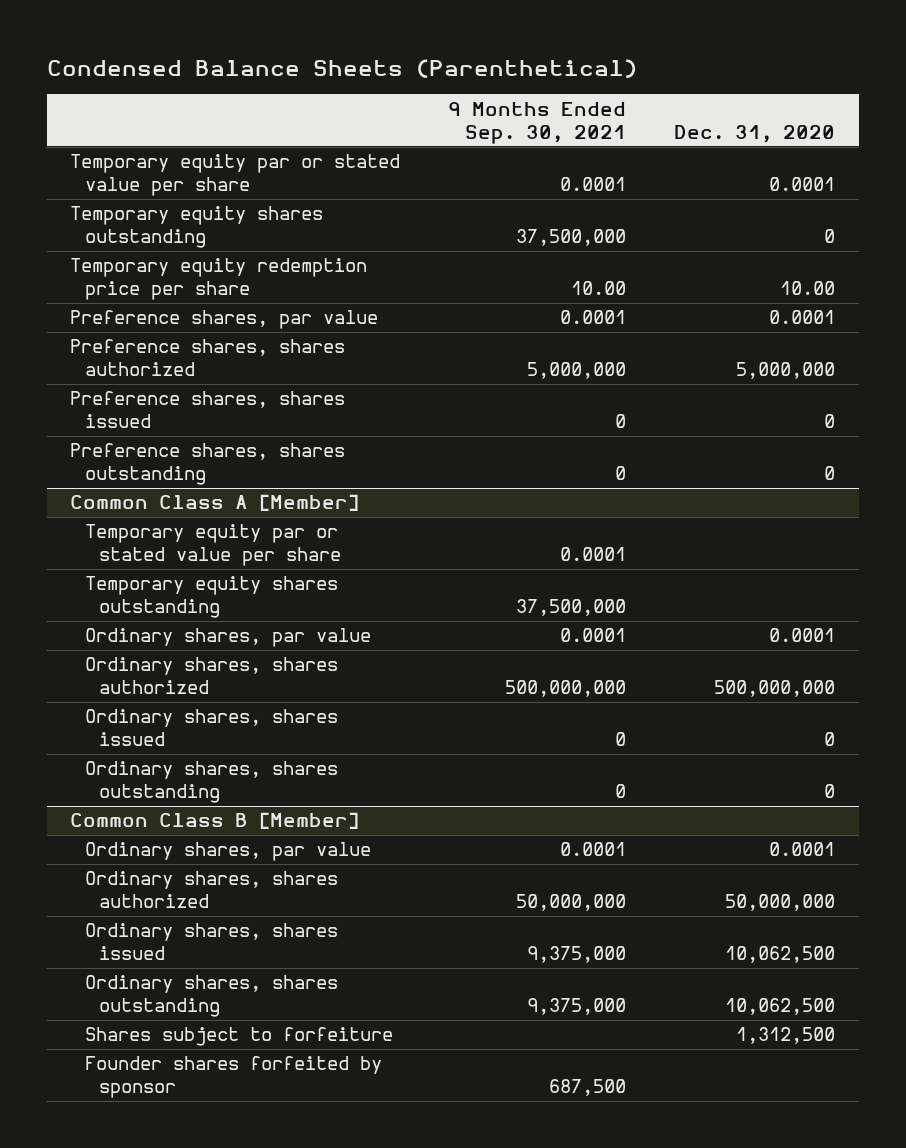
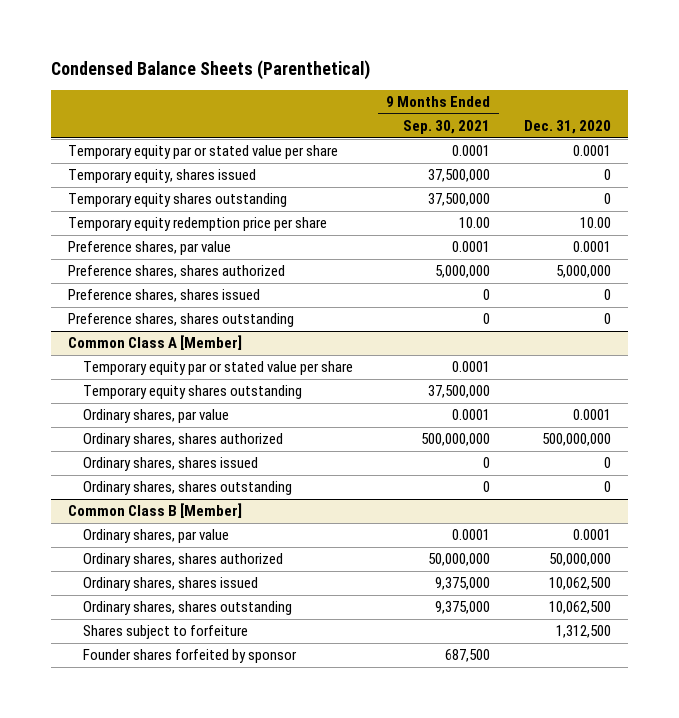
none -> [67,169,256,184] Temporary equity, shares issued

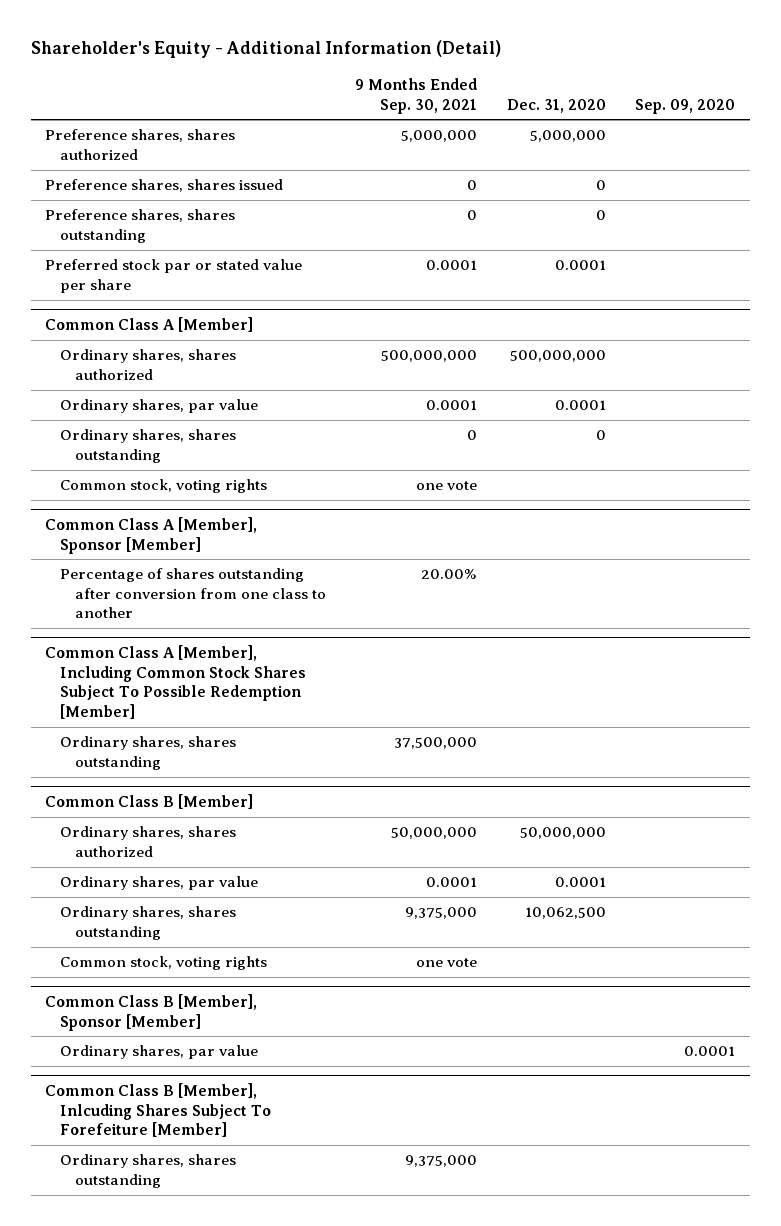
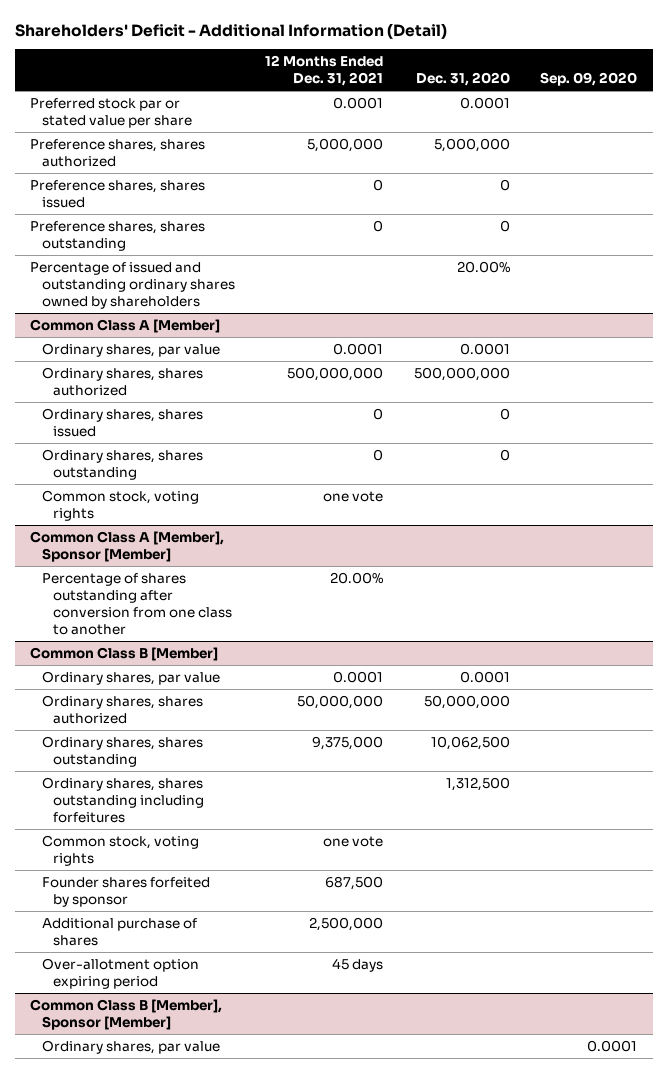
[30,40,501,59] Shareholder's Equity - Additional Information (Detail) -> [14,22,447,39] Shareholders' Deficit - Additional Information (Detail)
[355,78,478,114] 9 Months Ended Sep. 30, 2021 -> none
none -> [265,55,384,87] 12 Months Ended Dec. 31, 2021
[45,259,303,293] Preferred stock par or stated value per share -> [30,98,192,128] Preferred stock par or stated value per share
none -> [30,262,235,309] Percentage of issued and outstanding ordinary shares owned by shareholders
[60,349,237,380] Ordinary shares, shares authorized -> [41,367,203,396] Ordinary shares, shares authorized
none -> [41,408,203,437] Ordinary shares, shares issued
[45,645,307,719] Common Class A [Member], Including Common Stock Shares Subject To Possible Redemption [Member] -> none
[60,736,237,770] Ordinary shares, shares outstanding -> none
[60,826,237,857] Ordinary shares, shares authorized -> [41,695,203,724] Ordinary shares, shares authorized
none -> [41,777,205,823] Ordinary shares, shares outstanding including forfeitures
none -> [41,877,210,907] Founder shares forfeited by sponsor
none -> [41,918,197,946] Additional purchase of shares
none -> [41,958,199,989] Over-allotment option expiring period
[45,1083,272,1138] Common Class B [Member], Inlcuding Shares Subject To Forefeiture [Member] -> none
[60,1154,237,1188] Ordinary shares, shares outstanding -> none

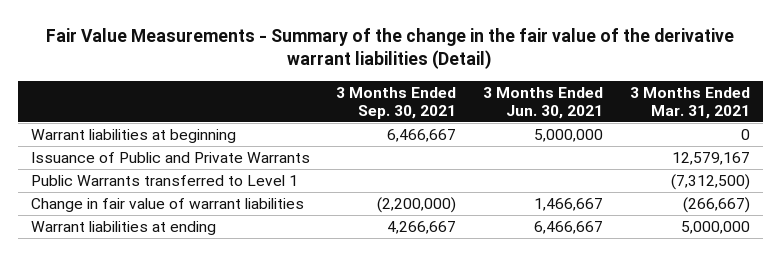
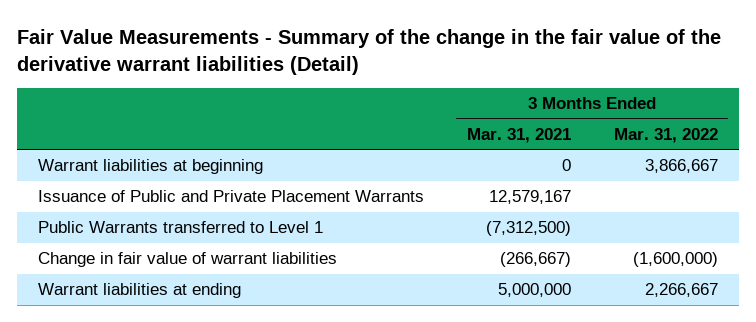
[336,86,457,119] 3 Months Ended Sep. 30, 2021 -> none
[483,86,604,119] 3 Months Ended Jun. 30, 2021 -> none
none -> [613,127,718,143] Mar. 31, 2022
[30,151,310,163] Issuance of Public and Private Warrants -> [38,190,425,203] Issuance of Public and Private Placement Warrants

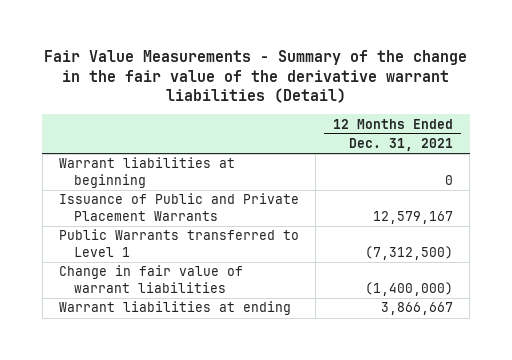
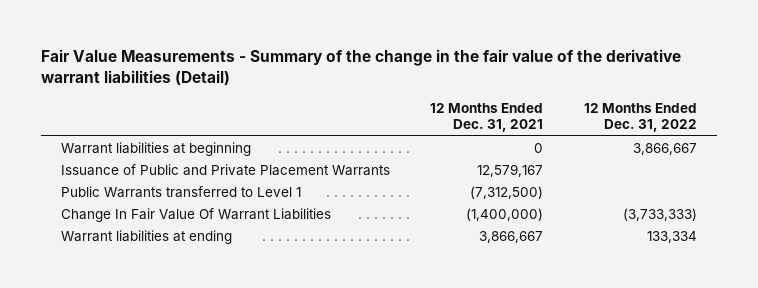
none -> [584,102,698,133] 12 Months Ended Dec. 31, 2022
[58,265,243,293] Change in fair value of warrant liabilities -> [60,208,331,223] Change In Fair Value Of Warrant Liabilities

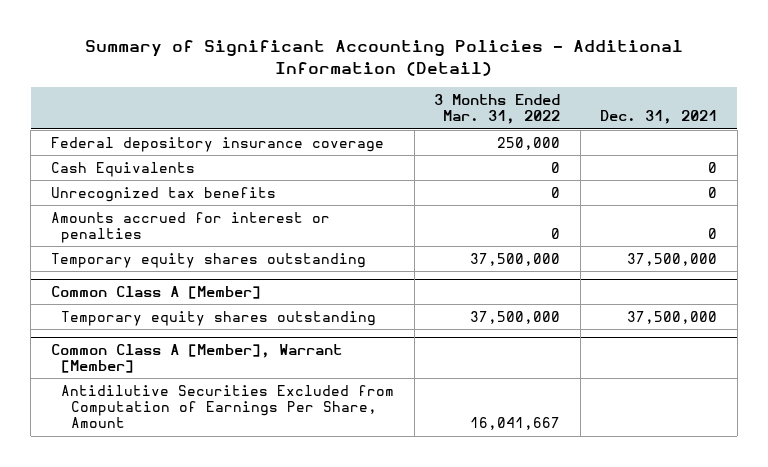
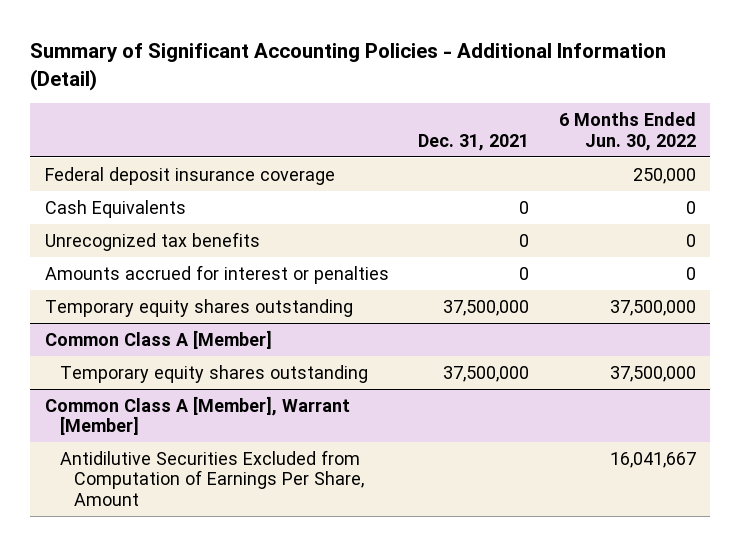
[434,93,561,125] 3 Months Ended Mar. 31, 2022 -> none
none -> [558,112,696,151] 6 Months Ended Jun. 30, 2022
[50,136,384,152] Federal depository insurance coverage -> [44,166,335,185] Federal deposit insurance coverage

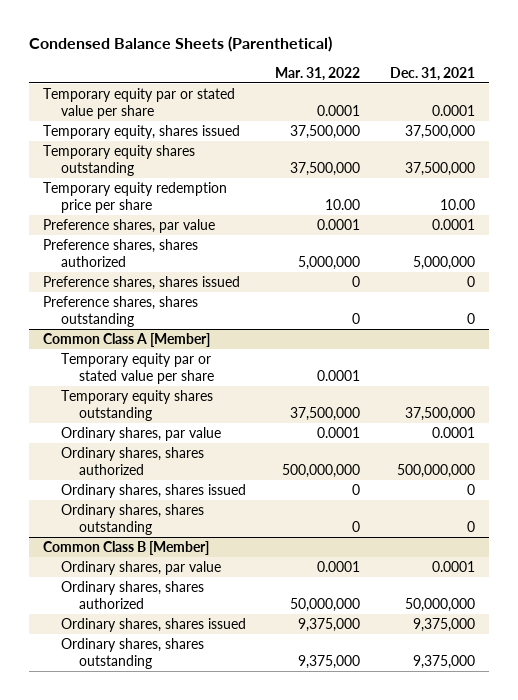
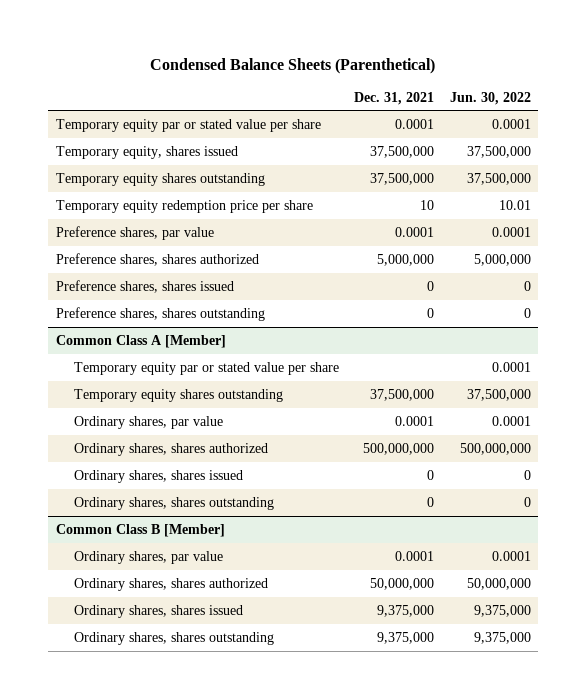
[275,66,361,81] Mar. 31, 2022 -> none
none -> [449,91,531,105] Jun. 30, 2022
[439,198,475,210] 10.00 -> [420,199,435,210] 10

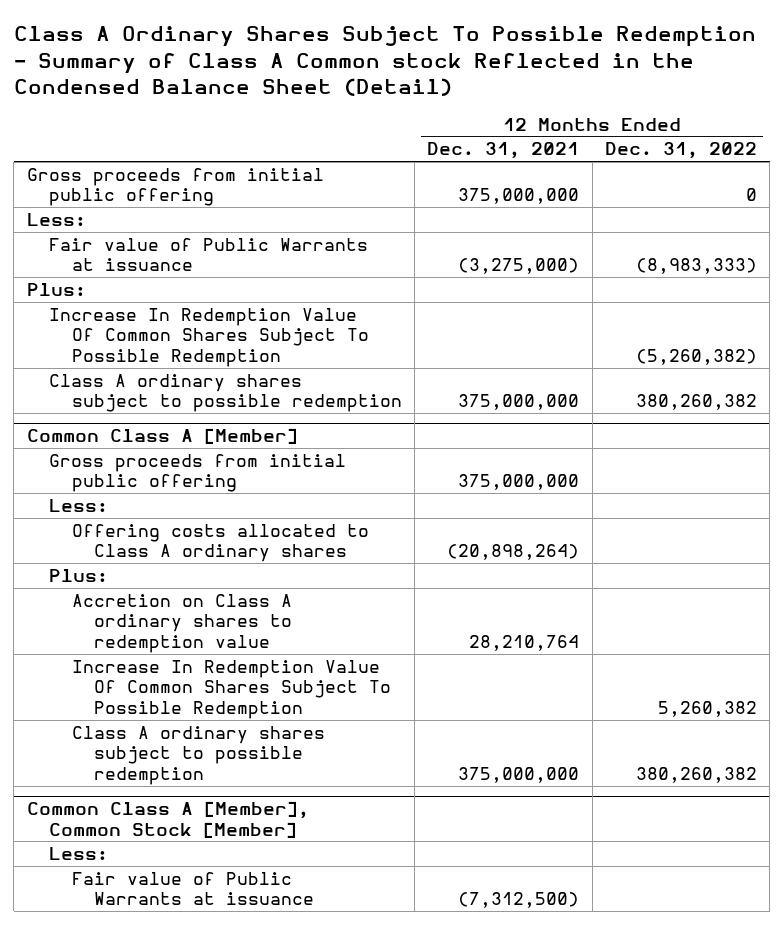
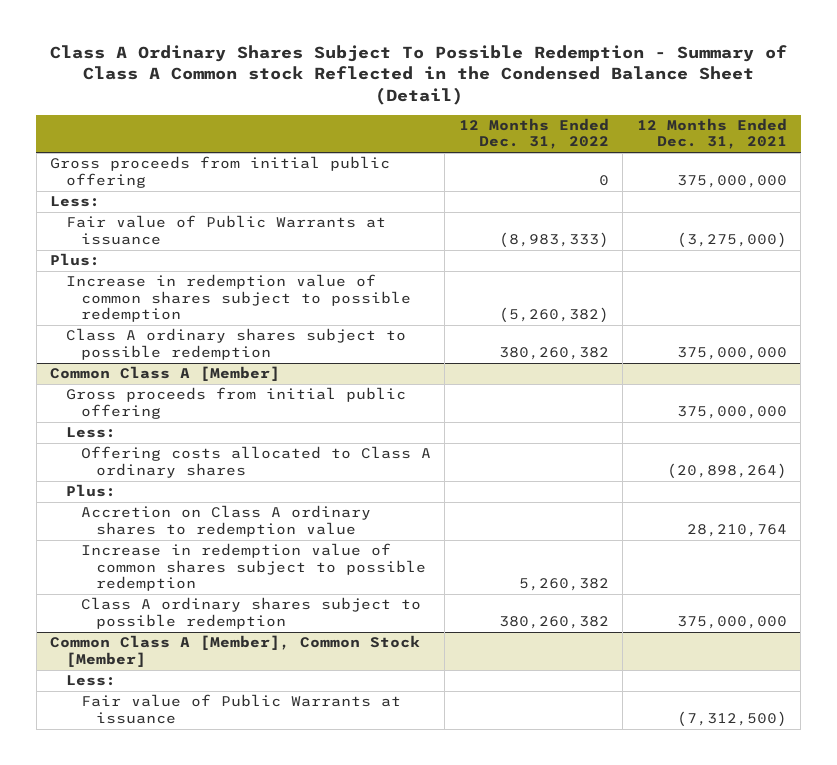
[49,307,369,367] Increase In Redemption Value Of Common Shares Subject To Possible Redemption -> [65,274,411,323] Increase in redemption value of common shares subject to possible redemption
[71,659,392,719] Increase In Redemption Value Of Common Shares Subject To Possible Redemption -> [80,543,426,592] Increase in redemption value of common shares subject to possible redemption

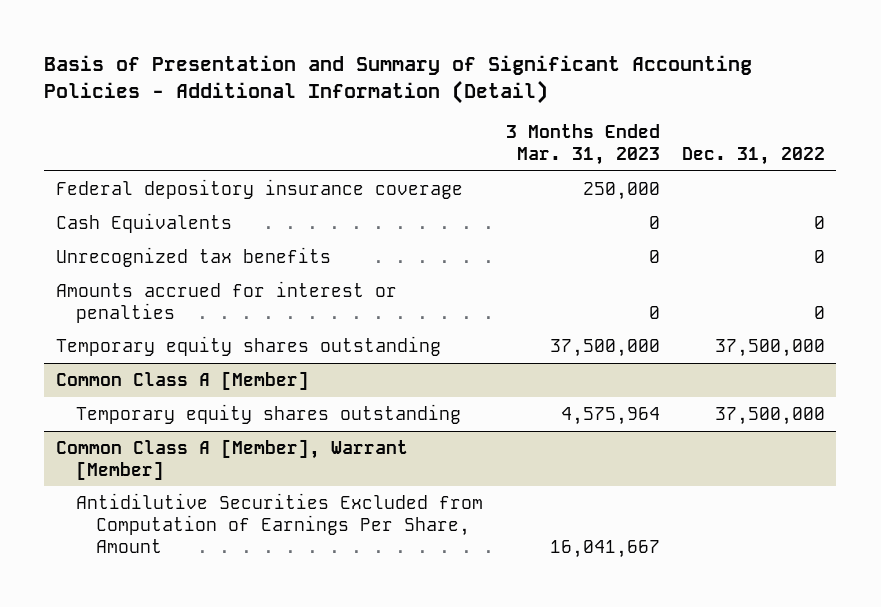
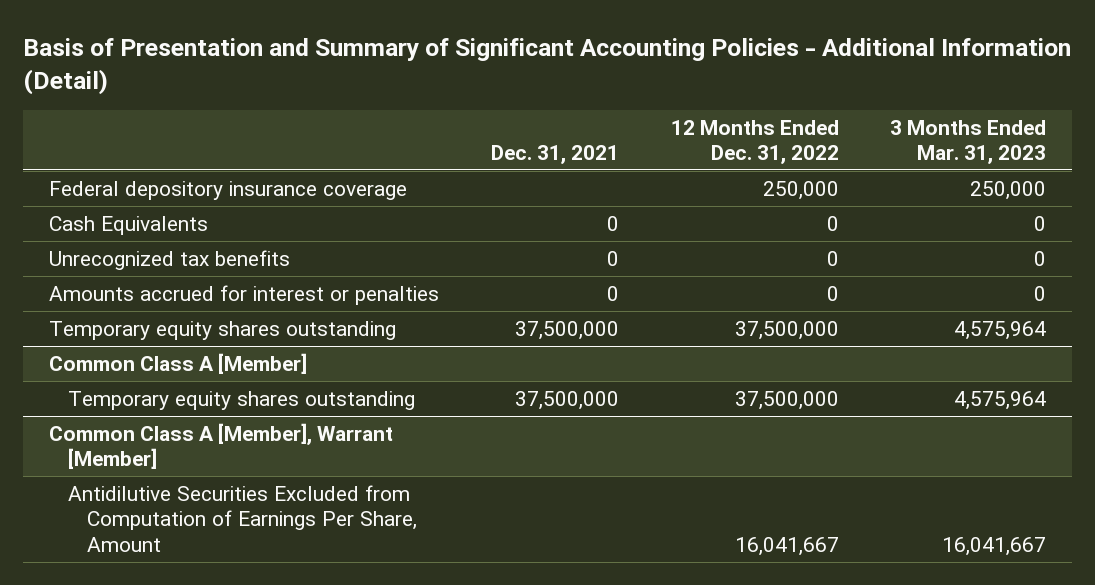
[682,147,826,166] Dec. 31, 2022 -> none
none -> [490,145,619,165] Dec. 31, 2021
none -> [670,119,839,165] 12 Months Ended Dec. 31, 2022
[549,338,660,357] 37,500,000 -> [954,320,1047,340] 4,575,964

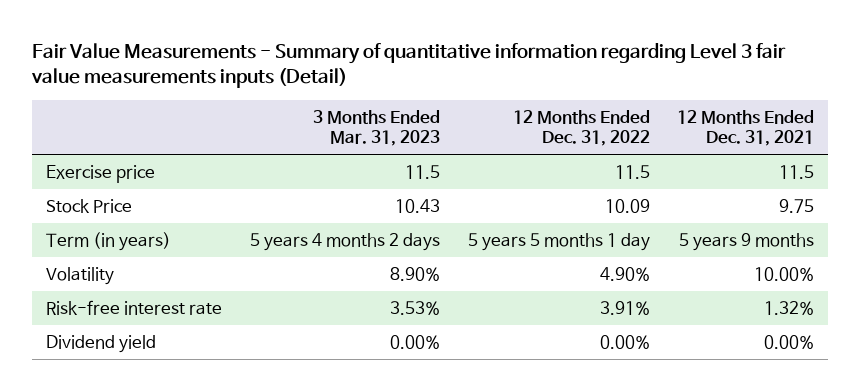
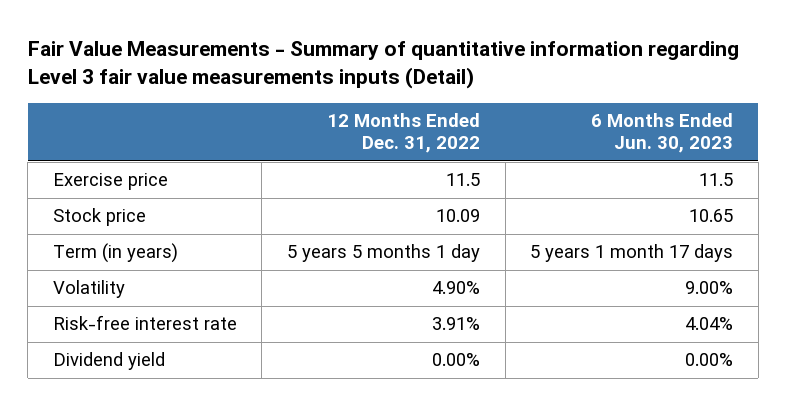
[312,109,440,147] 3 Months Ended Mar. 31, 2023 -> none
[677,109,815,147] 12 Months Ended Dec. 31, 2021 -> none
none -> [591,113,734,154] 6 Months Ended Jun. 30, 2023
[45,198,132,213] Stock Price -> [52,208,146,227] Stock price

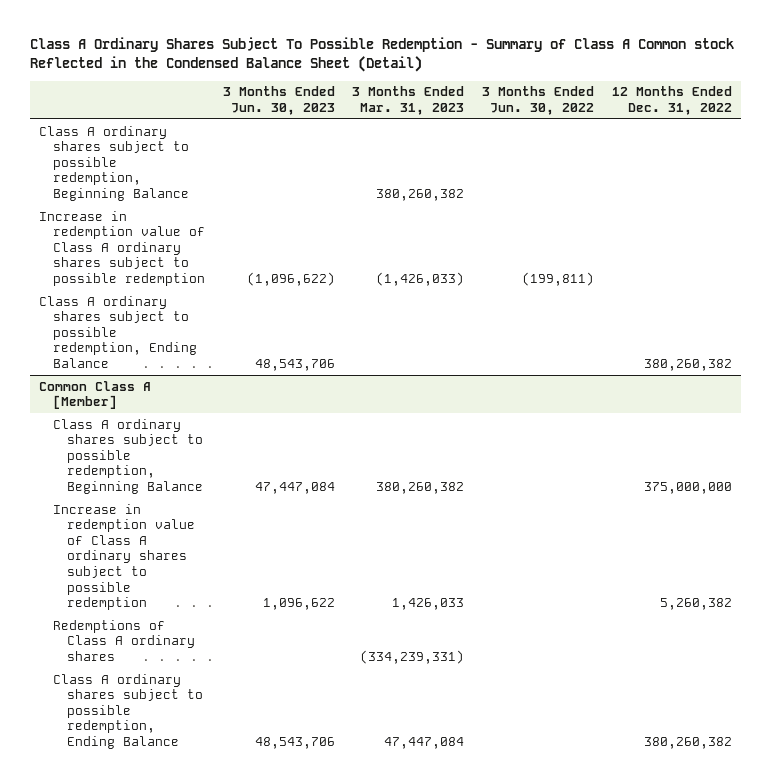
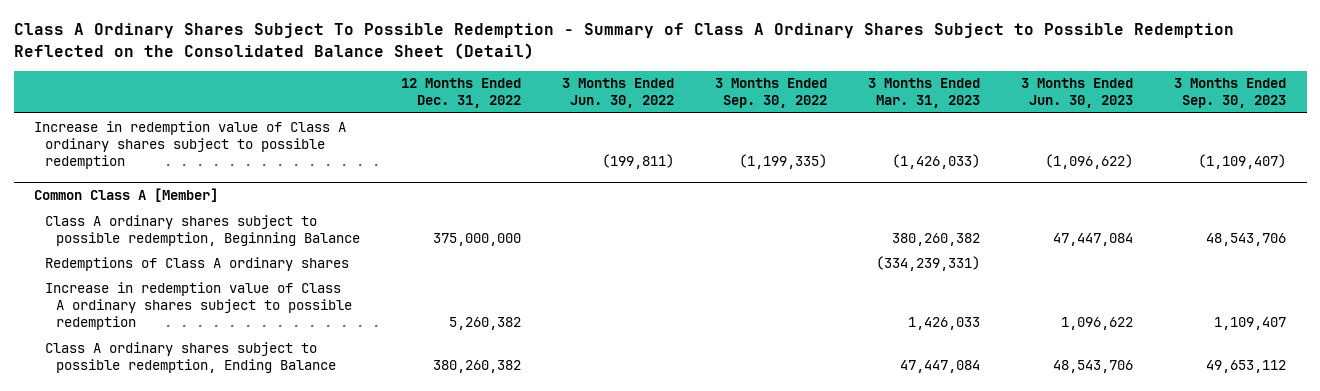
[29,37,734,73] Class A Ordinary Shares Subject To Possible Redemption - Summary of Class A Common stock Reflected in the Condensed Balance Sheet (Detail) -> [13,23,1234,59] Class A Ordinary Shares Subject To Possible Redemption - Summary of Class A Ordinary Shares Subject to Possible Redemption Reflected on the Consolidated Balance Sheet (Detail)
none -> [714,78,827,109] 3 Months Ended Sep. 30, 2022
none -> [1174,78,1287,109] 3 Months Ended Sep. 30, 2023
[38,125,189,201] Class A ordinary shares subject to possible redemption, Beginning Balance -> none
[38,295,197,368] Class A ordinary shares subject to possible redemption, Ending Balance -> none
[52,503,195,611] Increase in redemption value of Class A ordinary shares subject to possible redemption -> [44,281,352,330] Increase in redemption value of Class A ordinary shares subject to possible redemption

